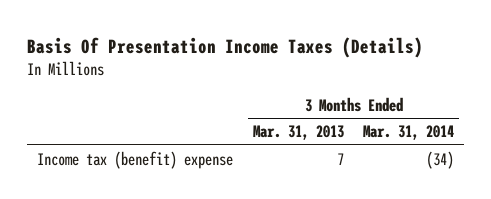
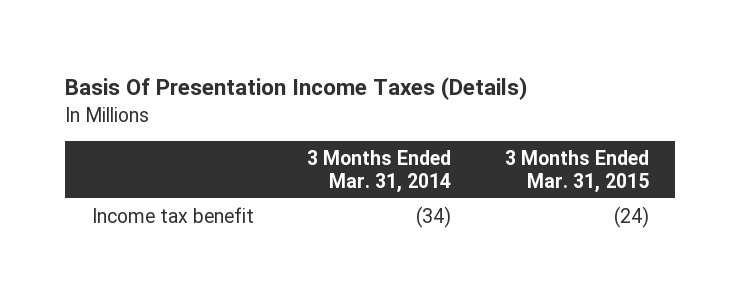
[252,125,344,141] Mar. 31, 2013 -> none
none -> [504,149,649,193] 3 Months Ended Mar. 31, 2015
[36,150,233,169] Income tax (benefit) expense -> [91,206,254,223] Income tax benefit

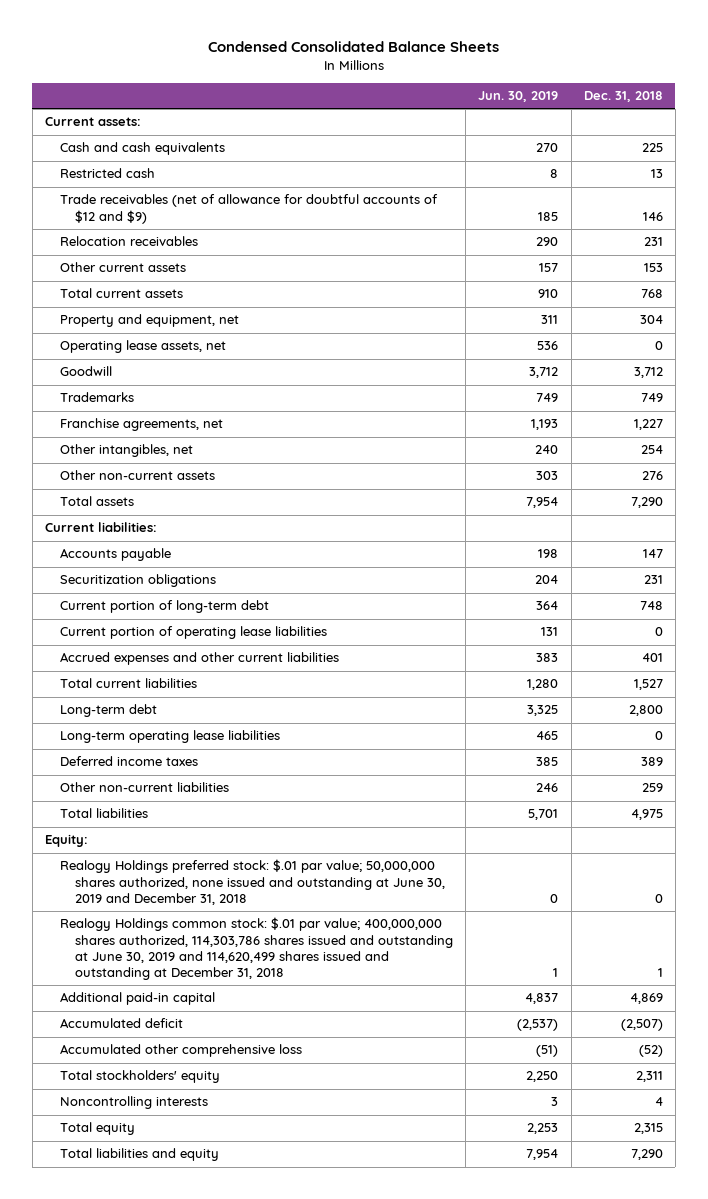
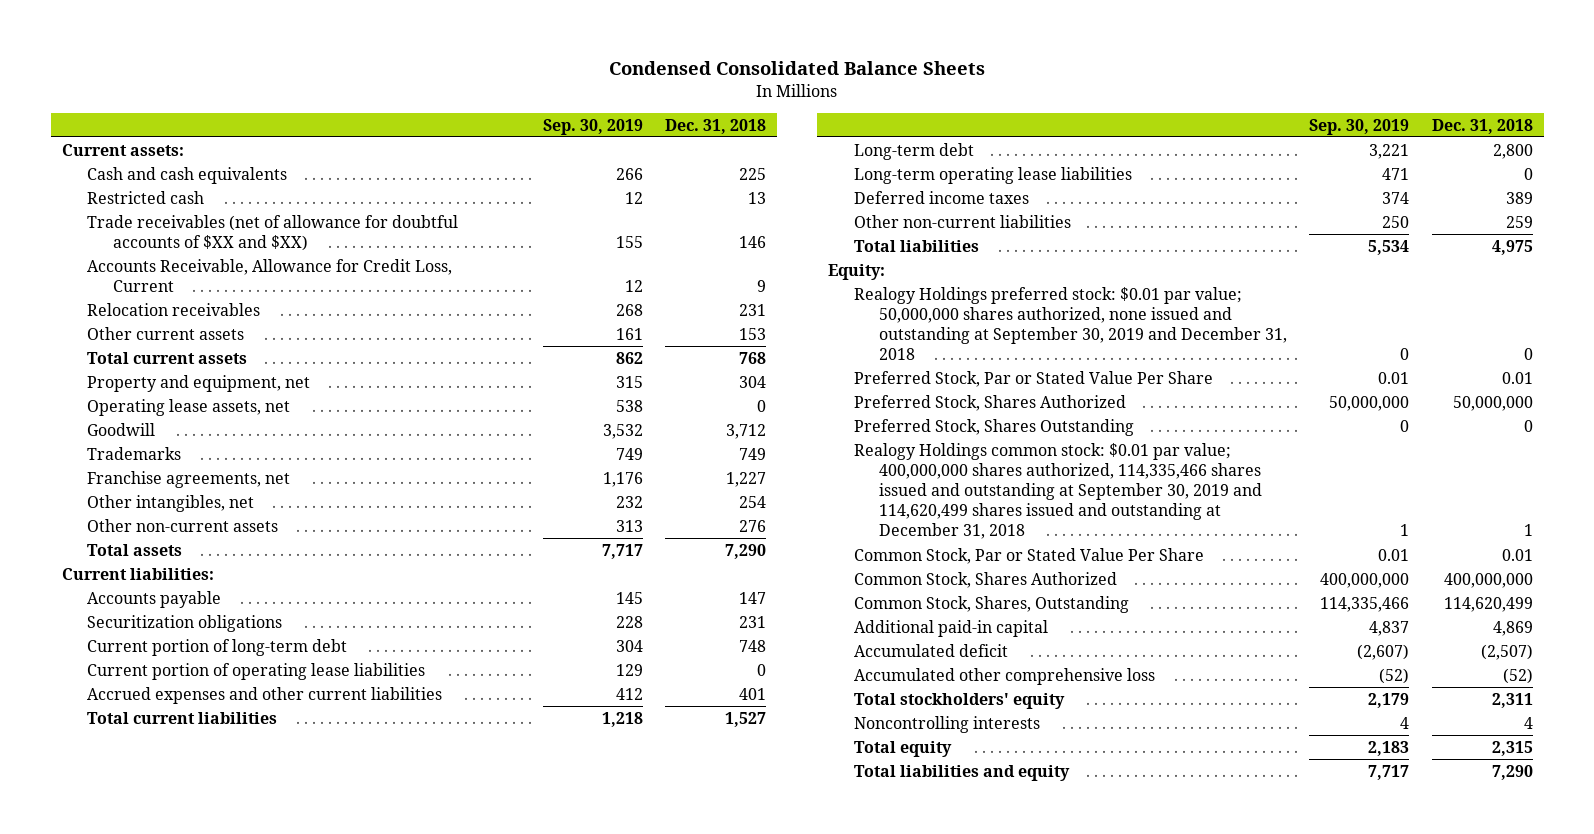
[478,90,559,102] Jun. 30, 2019 -> none
none -> [542,118,643,135] Sep. 30, 2019
[60,194,439,224] Trade receivables (net of allowance for doubtful accounts of $12 and $9) -> [87,214,459,251] Trade receivables (net of allowance for doubtful accounts of $XX and $XX)
none -> [87,258,453,292] Accounts Receivable, Allowance for Credit Loss, Current
[60,859,446,905] Realogy Holdings preferred stock: $.01 par value; 50,000,000 shares authorized, none issued and outstanding at June 30, 2019 and December 31, 2018 -> [853,286,1288,361] Realogy Holdings preferred stock: $0.01 par value; 50,000,000 shares authorized, none issued and outstanding at September 30, 2019 and December 31, 2018
none -> [853,370,1213,387] Preferred Stock, Par or Stated Value Per Share
none -> [853,394,1126,411] Preferred Stock, Shares Authorized
none -> [853,418,1134,436] Preferred Stock, Shares Outstanding
[60,917,454,980] Realogy Holdings common stock: $.01 par value; 400,000,000 shares authorized, 114,303,786 shares issued and outstanding at June 30, 2019 and 114,620,499 shares issued and outstanding at December 31, 2018 -> [853,442,1263,540] Realogy Holdings common stock: $0.01 par value; 400,000,000 shares authorized, 114,335,466 shares issued and outstanding at September 30, 2019 and 114,620,499 shares issued and outstanding at December 31, 2018
none -> [853,547,1204,564] Common Stock, Par or Stated Value Per Share
none -> [853,571,1117,588] Common Stock, Shares Authorized
none -> [853,595,1129,613] Common Stock, Shares, Outstanding

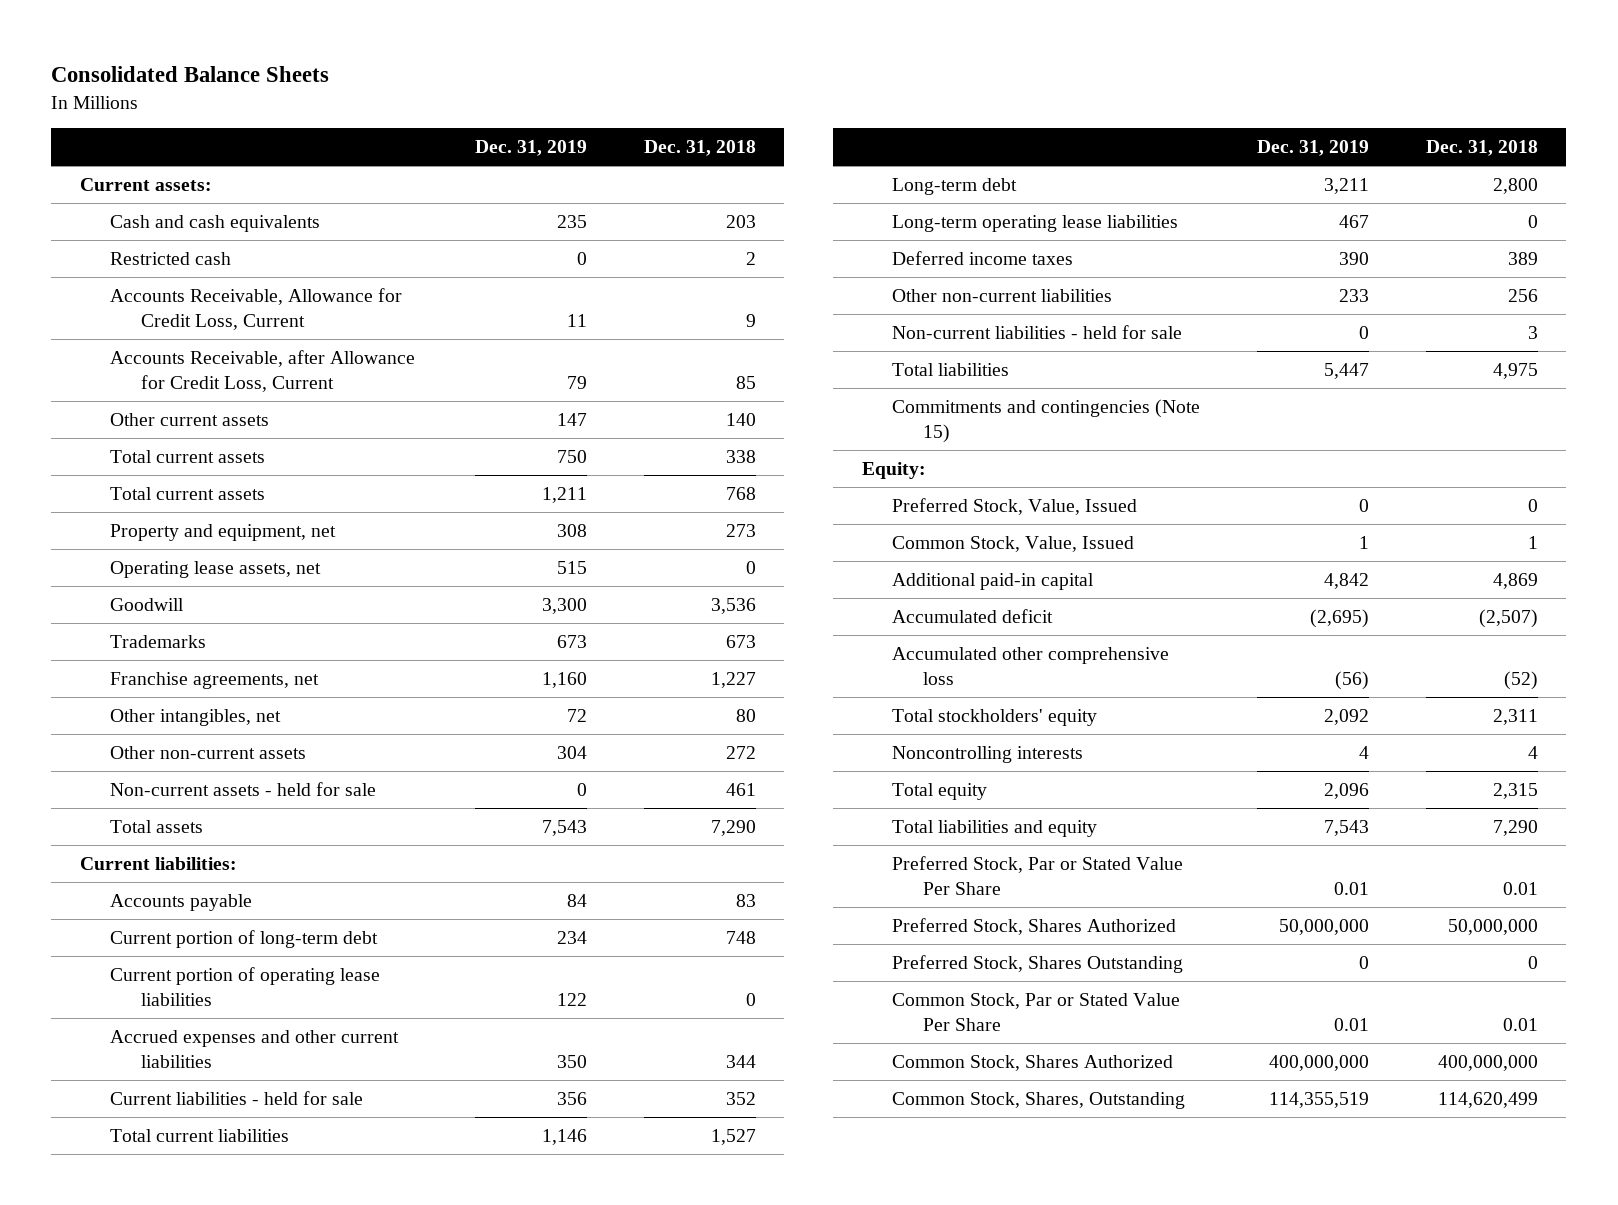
[609,61,986,76] Condensed Consolidated Balance Sheets -> [51,66,330,83] Consolidated Balance Sheets
[542,118,643,135] Sep. 30, 2019 -> none
none -> [474,140,587,157] Dec. 31, 2019
[87,214,459,251] Trade receivables (net of allowance for doubtful accounts of $XX and $XX) -> none
[739,167,767,180] 225 -> [725,214,756,228] 203
[748,191,767,204] 13 -> [745,251,756,265] 2
[87,302,261,316] Relocation receivables -> none
none -> [110,349,416,392] Accounts Receivable, after Allowance for Credit Loss, Current
[739,327,767,340] 153 -> [725,412,756,426] 140
none -> [110,449,266,463] Total current assets
[739,375,767,388] 304 -> [725,523,756,537] 273
[726,423,767,439] 3,712 -> [710,597,756,614] 3,536
[739,447,767,460] 749 -> [725,634,756,648] 673
[739,495,767,508] 254 -> [735,708,756,722] 80
[739,519,767,532] 276 -> [725,745,756,759] 272
none -> [110,781,377,796] Non-current assets - held for sale
[87,614,283,632] Securitization obligations -> none
[739,591,767,604] 147 -> [735,893,756,907] 83
[739,687,767,700] 401 -> [725,1054,756,1068] 344
none -> [110,1090,364,1105] Current liabilities - held for sale
[1505,215,1533,228] 259 -> [1507,288,1538,302] 256
none -> [892,324,1183,339] Non-current liabilities - held for sale
none -> [892,398,1201,443] Commitments and contingencies (Note 15)
[853,286,1288,361] Realogy Holdings preferred stock: $0.01 par value; 50,000,000 shares authorized, none issued and outstanding at September 30, 2019 and December 31, 2018 -> [892,497,1138,515] Preferred Stock, Value, Issued
[853,442,1263,540] Realogy Holdings common stock: $0.01 par value; 400,000,000 shares authorized, 114,335,466 shares issued and outstanding at September 30, 2019 and 114,620,499 shares issued and outstanding at December 31, 2018 -> [892,535,1135,552] Common Stock, Value, Issued
[853,370,1213,387] Preferred Stock, Par or Stated Value Per Share -> [892,855,1184,895] Preferred Stock, Par or Stated Value Per Share
[853,394,1126,411] Preferred Stock, Shares Authorized -> [892,917,1177,935] Preferred Stock, Shares Authorized
[853,418,1134,436] Preferred Stock, Shares Outstanding -> [892,954,1184,973] Preferred Stock, Shares Outstanding
[853,547,1204,564] Common Stock, Par or Stated Value Per Share -> [892,992,1181,1031] Common Stock, Par or Stated Value Per Share
[853,571,1117,588] Common Stock, Shares Authorized -> [892,1054,1174,1071] Common Stock, Shares Authorized
[853,595,1129,613] Common Stock, Shares, Outstanding -> [892,1091,1186,1109] Common Stock, Shares, Outstanding

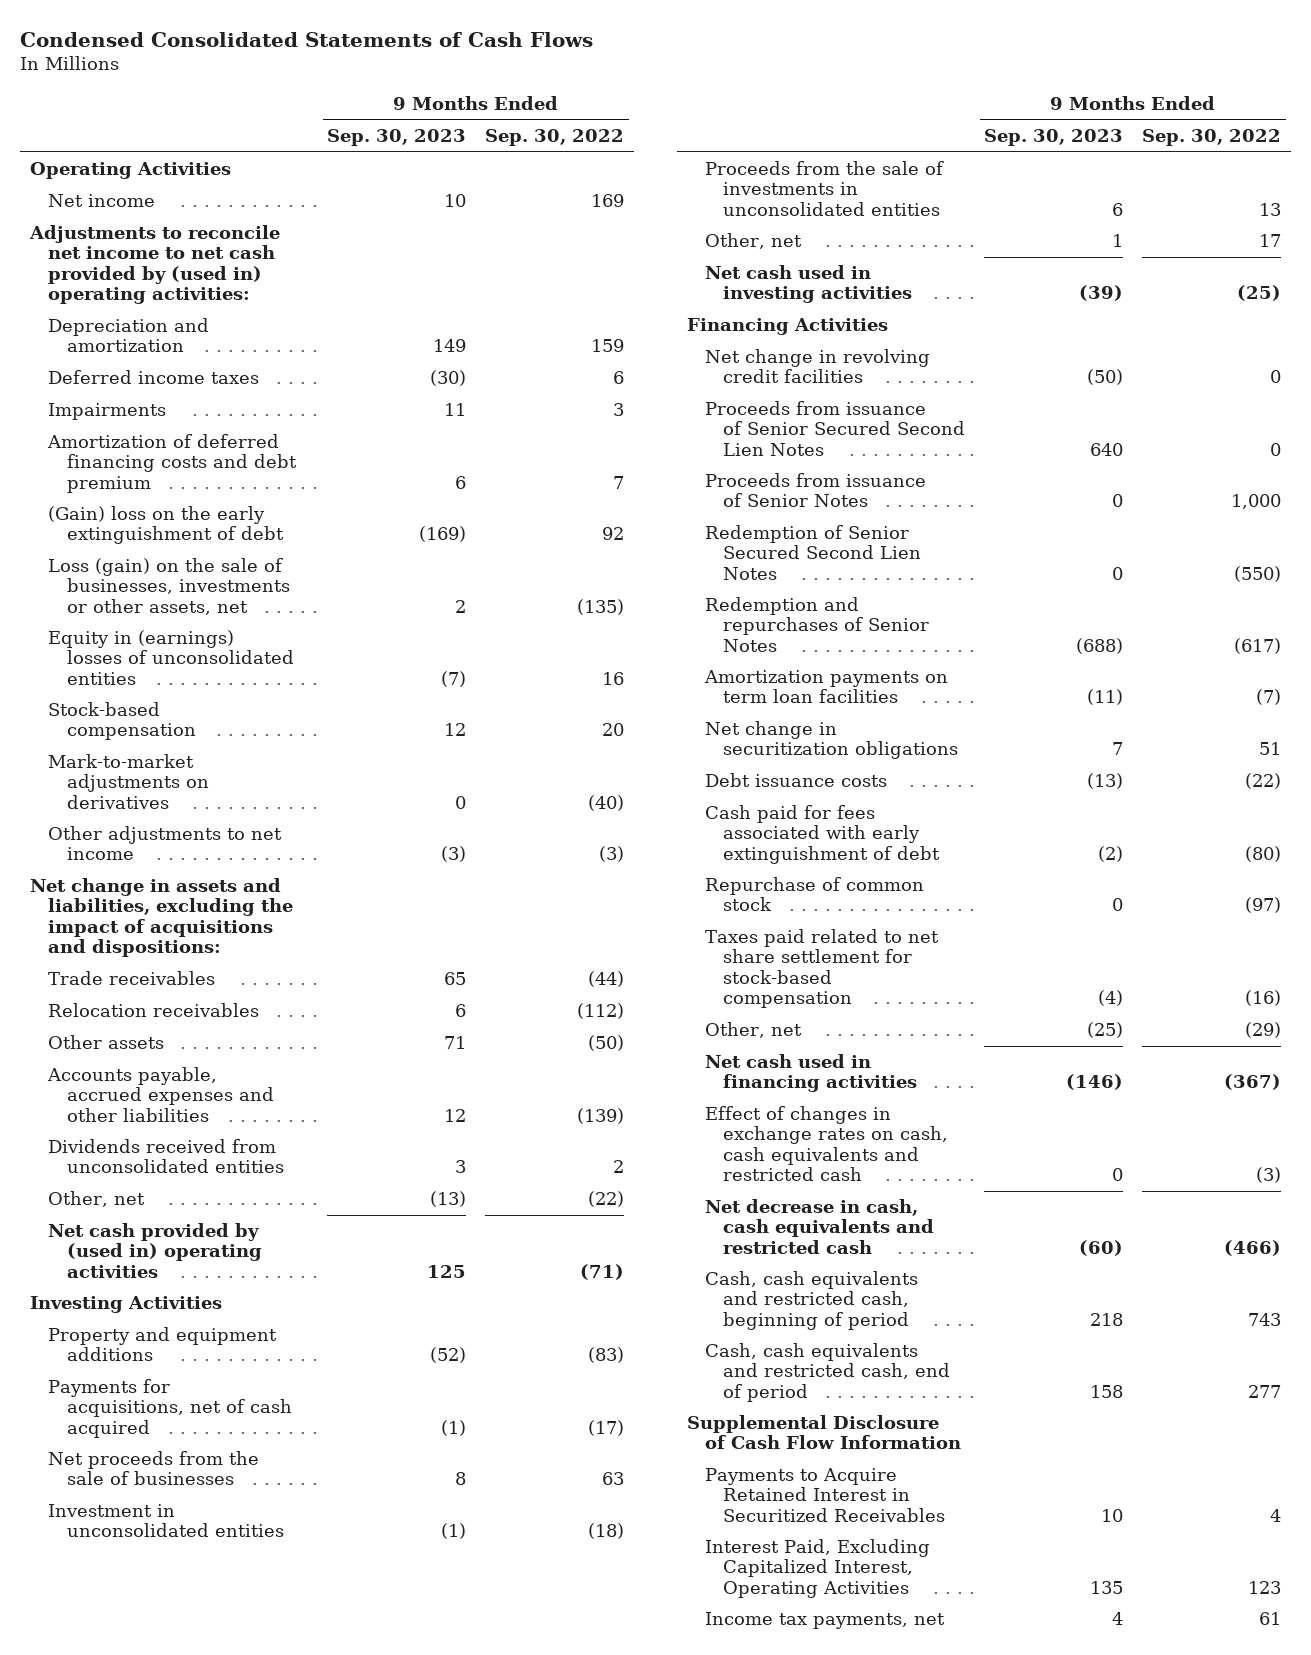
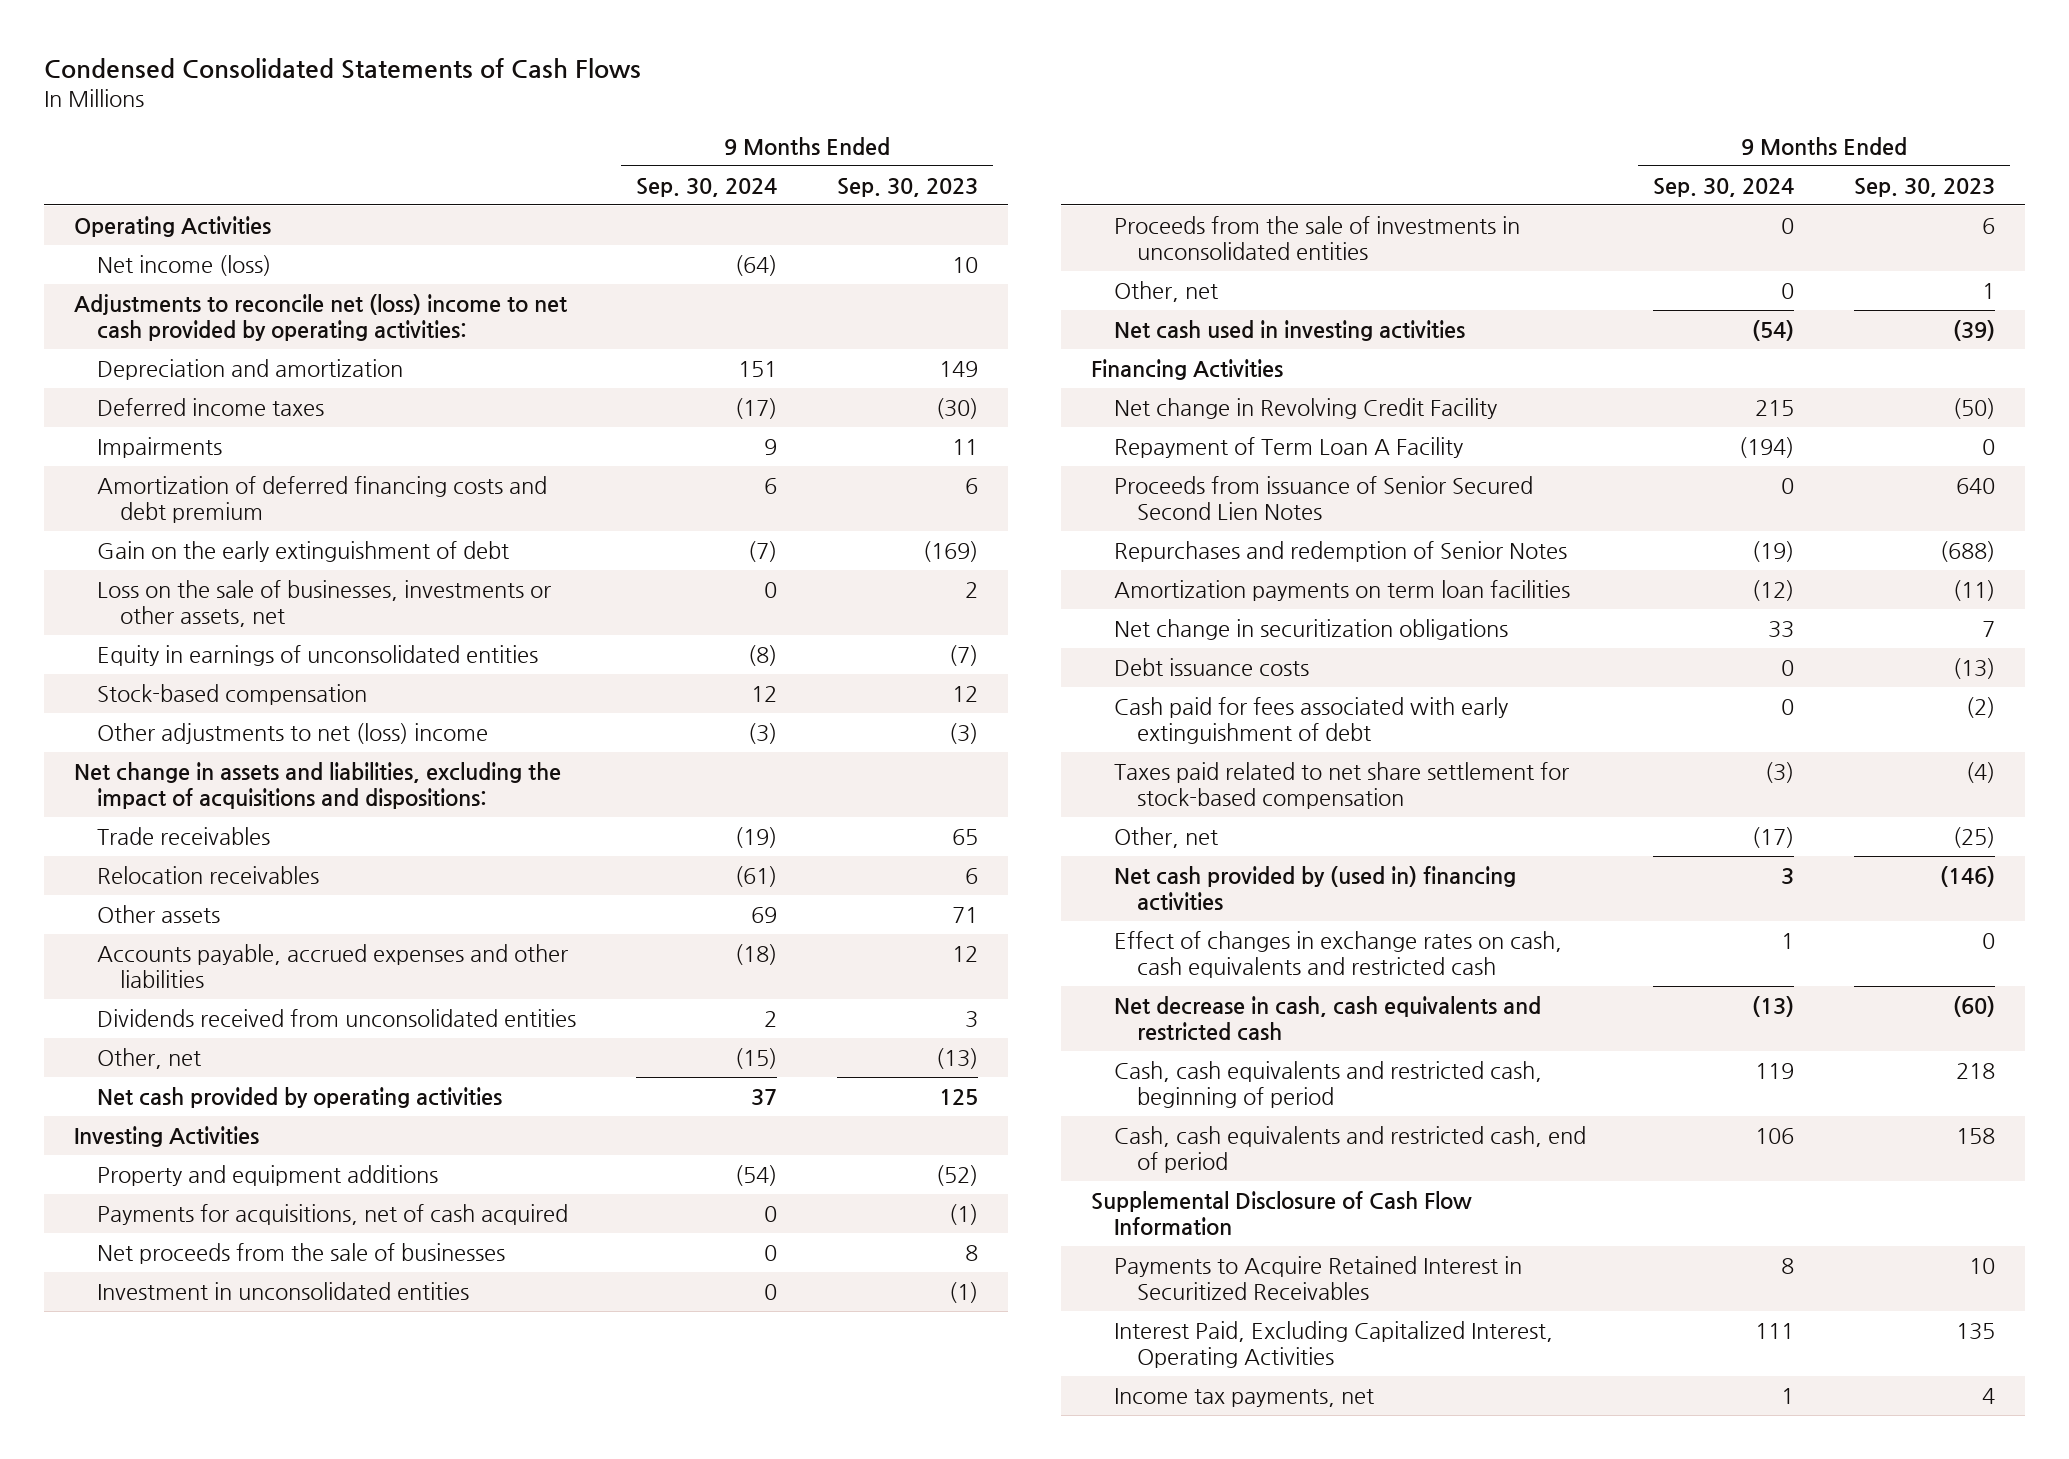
[485,129,625,147] Sep. 30, 2022 -> none
none -> [635,177,777,197] Sep. 30, 2024
[48,194,156,208] Net income -> [96,254,271,276] Net income (loss)
[28,225,280,304] Adjustments to reconcile net income to net cash provided by (used in) operating activities: -> [74,293,568,342] Adjustments to reconcile net (loss) income to net cash provided by operating activities:
[48,506,284,545] (Gain) loss on the early extinguishment of debt -> [96,540,509,562] Gain on the early extinguishment of debt
[48,558,290,615] Loss (gain) on the sale of businesses, investments or other assets, net -> [96,579,551,628] Loss on the sale of businesses, investments or other assets, net
[48,630,294,685] Equity in (earnings) losses of unconsolidated entities -> [96,644,538,666] Equity in earnings of unconsolidated entities
[48,754,209,809] Mark-to-market adjustments on derivatives -> none
[48,826,283,861] Other adjustments to net income -> [96,722,488,744] Other adjustments to net (loss) income
[48,1223,262,1278] Net cash provided by (used in) operating activities -> [96,1086,502,1108] Net cash provided by operating activities
[704,349,930,384] Net change in revolving credit facilities -> [1114,397,1498,419] Net change in Revolving Credit Facility
none -> [1114,436,1464,458] Repayment of Term Loan A Facility
[704,473,926,508] Proceeds from issuance of Senior Notes -> none
[704,525,922,580] Redemption of Senior Secured Second Lien Notes -> none
[704,597,930,652] Redemption and repurchases of Senior Notes -> [1114,540,1568,562] Repurchases and redemption of Senior Notes
[704,877,924,912] Repurchase of common stock -> none
[704,1054,918,1093] Net cash used in financing activities -> [1114,865,1517,912] Net cash provided by (used in) financing activities

